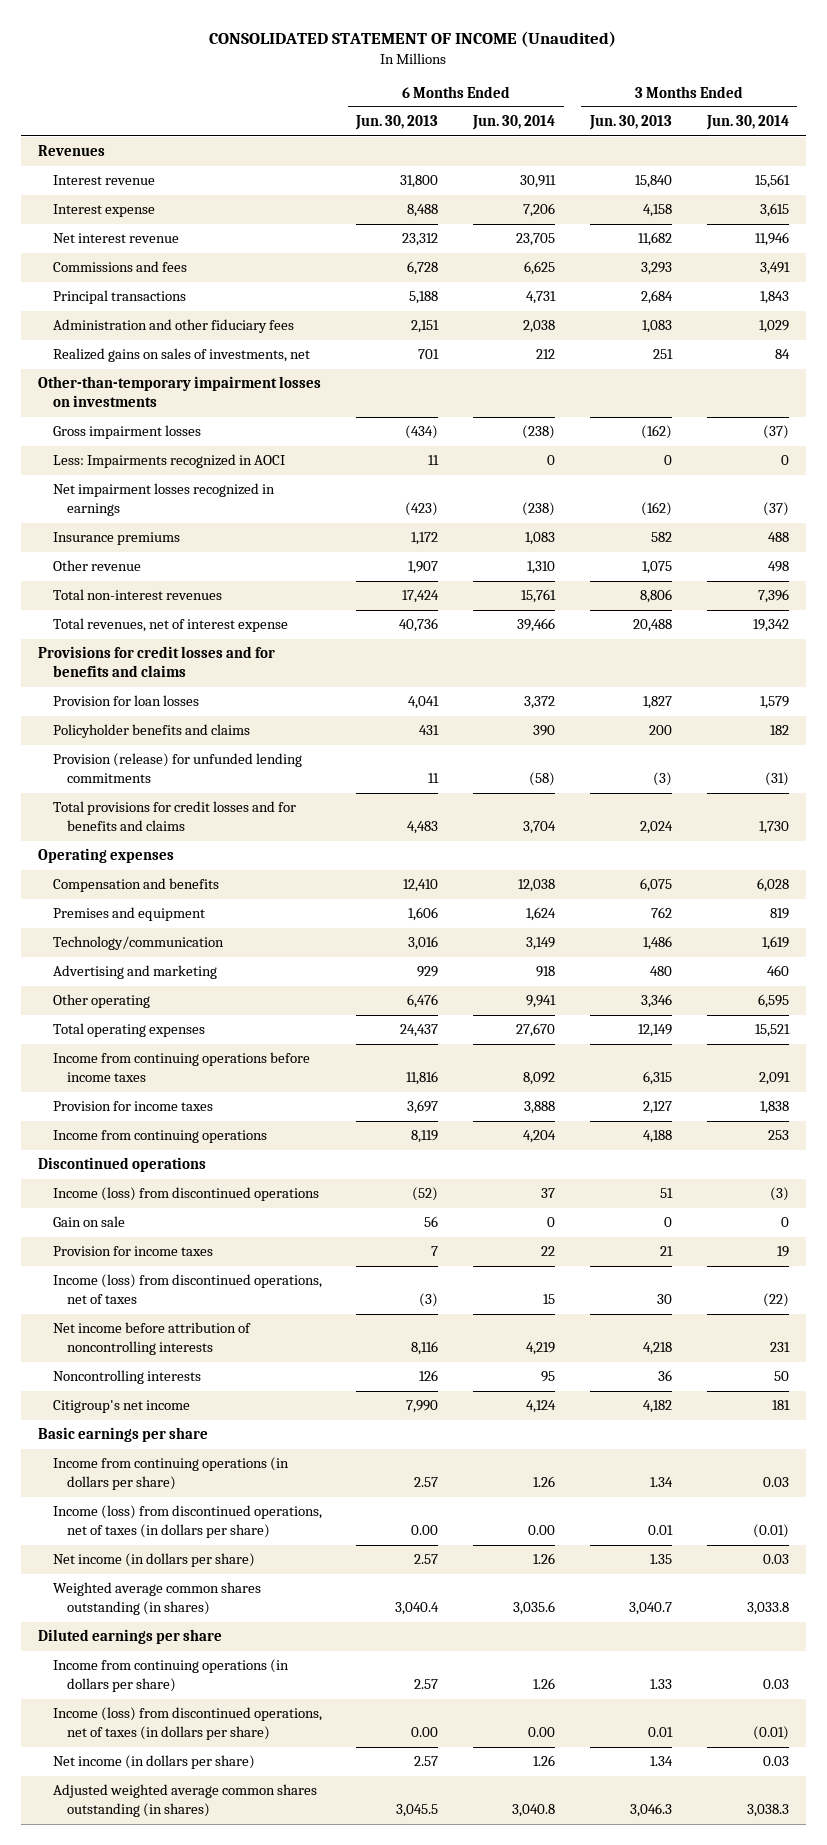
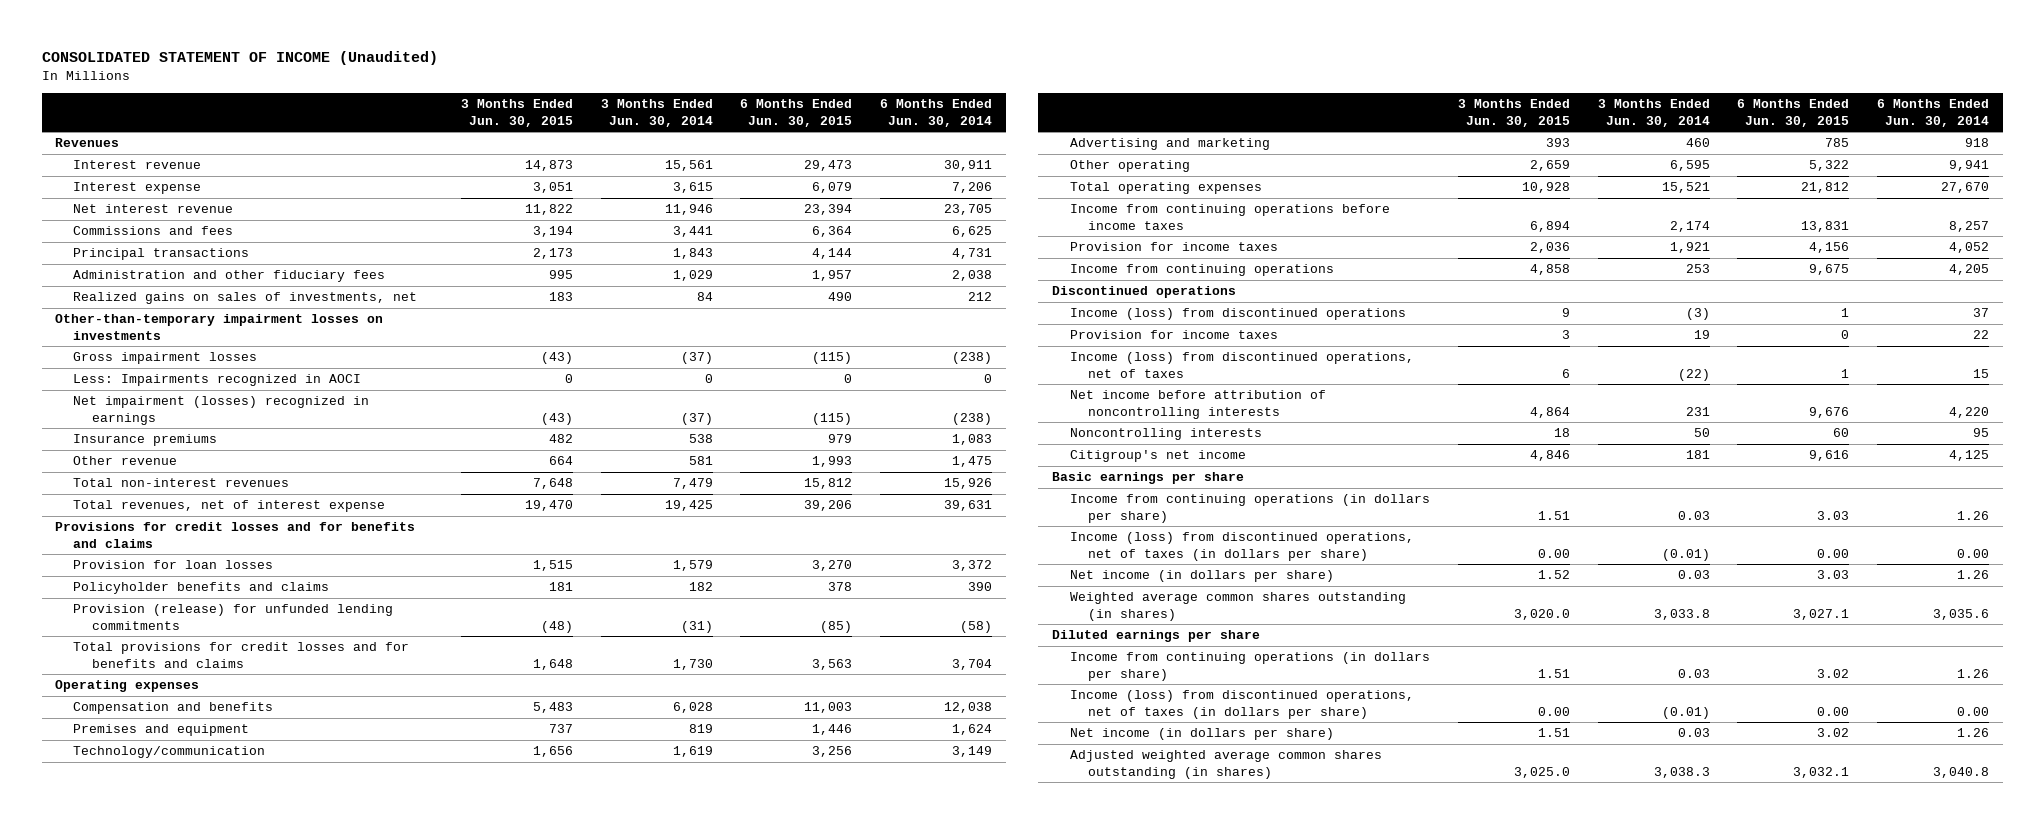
[355,115,439,131] Jun. 30, 2013 -> none
[588,115,672,131] Jun. 30, 2013 -> none
none -> [461,98,574,127] 3 Months Ended Jun. 30, 2015
none -> [740,98,853,127] 6 Months Ended Jun. 30, 2015
[759,262,790,276] 3,491 -> [672,226,713,238] 3,441
[52,483,275,517] Net impairment losses recognized in earnings -> [73,396,370,425] Net impairment (losses) recognized in earnings
[767,532,789,543] 488 -> [688,434,713,444] 538
[527,561,556,575] 1,310 -> [951,456,992,468] 1,475
[767,561,789,573] 498 -> [688,456,713,466] 581
[521,589,557,604] 15,761 -> [943,478,992,490] 15,926
[757,589,789,604] 7,396 -> [672,478,713,490] 7,479
[517,618,556,633] 39,466 -> [943,500,992,512] 39,631
[752,619,789,633] 19,342 -> [664,500,713,512] 19,425
[523,1072,556,1086] 8,092 -> [1948,220,1989,232] 8,257
[758,1072,790,1086] 2,091 -> [1669,220,1710,232] 2,174
[524,1101,556,1115] 3,888 -> [1948,242,1989,254] 4,052
[759,1101,789,1115] 1,838 -> [1669,242,1710,254] 1,921
[523,1130,557,1144] 4,204 -> [1948,264,1989,276] 4,205
[52,1216,125,1228] Gain on sale -> none
[526,1342,556,1356] 4,219 -> [1948,406,1989,418] 4,220
[526,1400,557,1414] 4,124 -> [1948,450,1989,462] 4,125

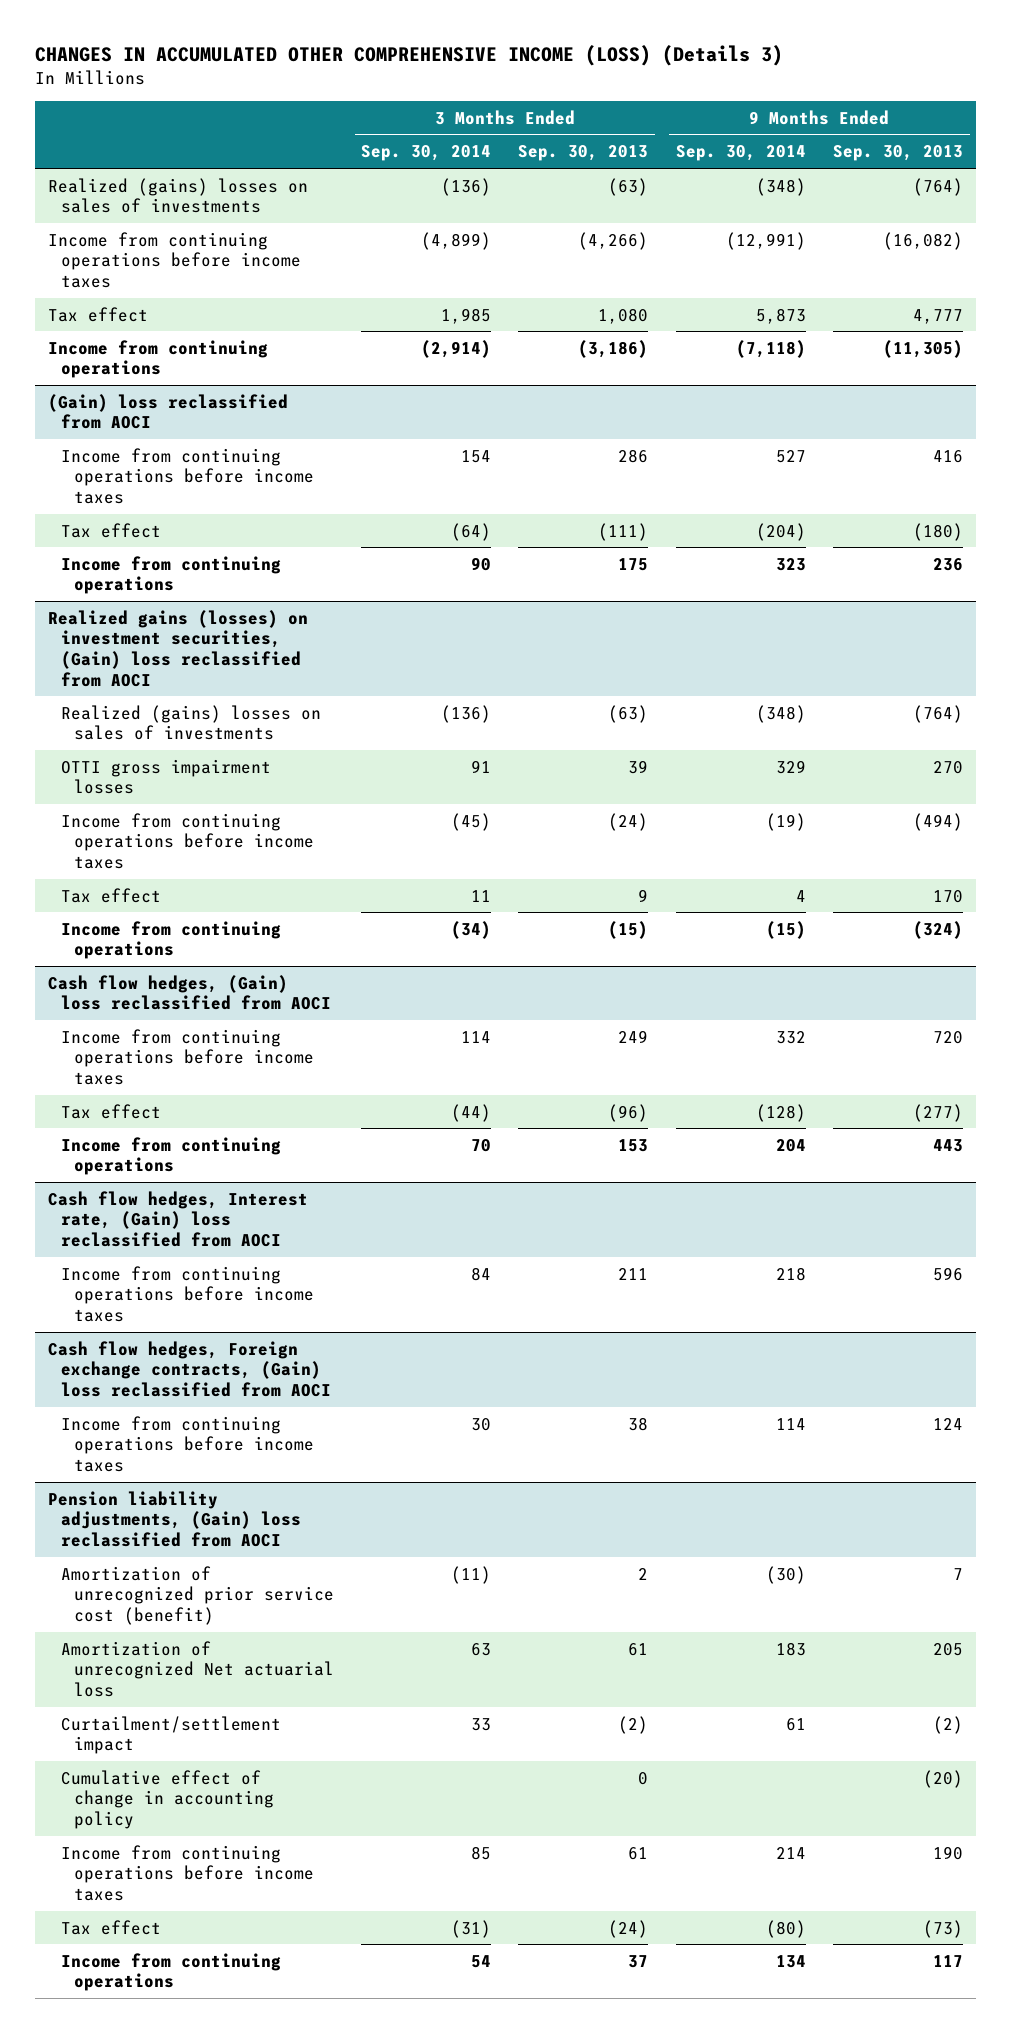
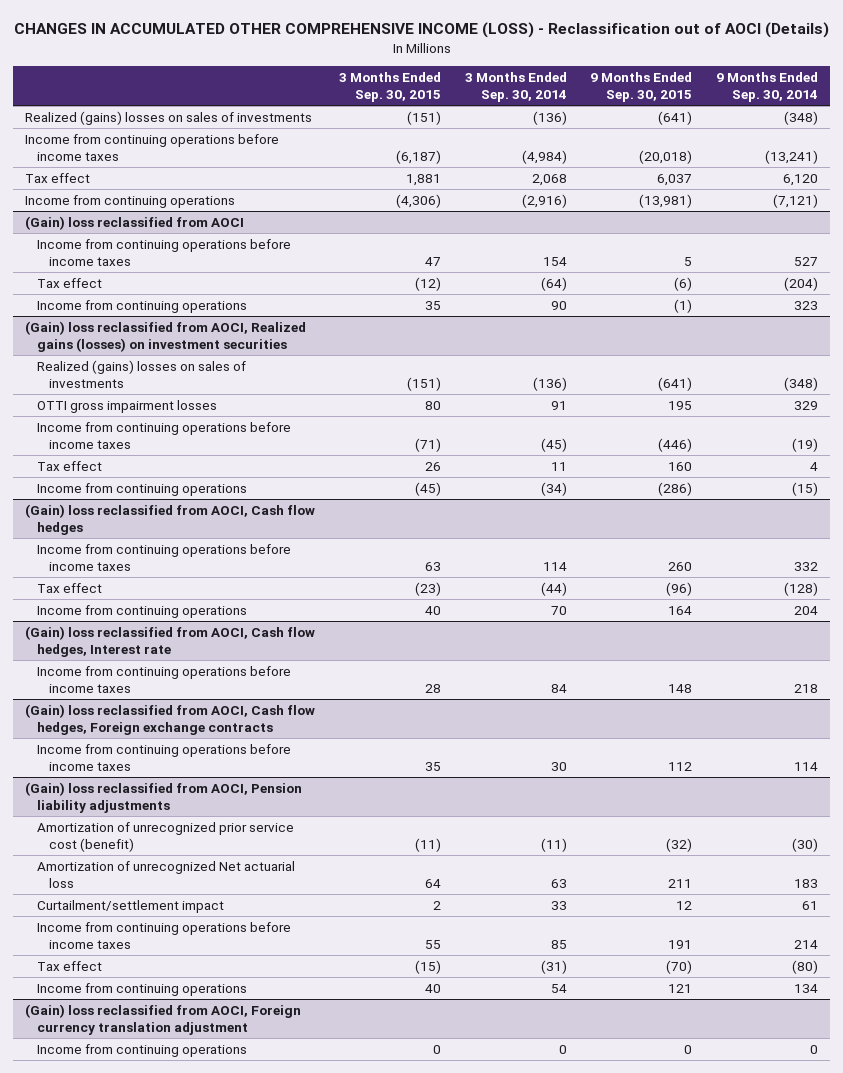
[34,45,783,67] CHANGES IN ACCUMULATED OTHER COMPREHENSIVE INCOME (LOSS) (Details 3) -> [13,22,829,39] CHANGES IN ACCUMULATED OTHER COMPREHENSIVE INCOME (LOSS) - Reclassification out of AOCI (Details)
[518,145,649,162] Sep. 30, 2013 -> none
[832,145,963,162] Sep. 30, 2013 -> none
none -> [338,71,441,102] 3 Months Ended Sep. 30, 2015
none -> [590,71,693,102] 9 Months Ended Sep. 30, 2015
[421,231,492,250] (4,899) -> [521,149,567,164] (4,984)
[725,231,806,250] (12,991) -> [765,149,819,164] (13,241)
[441,307,492,324] 1,985 -> [531,173,567,186] 2,068
[755,307,806,324] 5,873 -> [783,173,819,186] 6,120
[421,339,492,358] (2,914) -> [521,193,567,208] (2,916)
[735,339,806,358] (7,118) -> [773,193,819,208] (7,121)
[48,609,309,687] Realized gains (losses) on investment securities, (Gain) loss reclassified from AOCI -> [25,320,307,352] (Gain) loss reclassified from AOCI, Realized gains (losses) on investment securities
[48,974,332,1011] Cash flow hedges, (Gain) loss reclassified from AOCI -> [25,503,316,535] (Gain) loss reclassified from AOCI, Cash flow hedges
[48,1190,309,1247] Cash flow hedges, Interest rate, (Gain) loss reclassified from AOCI -> [25,625,316,657] (Gain) loss reclassified from AOCI, Cash flow hedges, Interest rate
[48,1340,332,1397] Cash flow hedges, Foreign exchange contracts, (Gain) loss reclassified from AOCI -> [25,703,316,735] (Gain) loss reclassified from AOCI, Cash flow hedges, Foreign exchange contracts
[48,1490,302,1547] Pension liability adjustments, (Gain) loss reclassified from AOCI -> [25,781,303,813] (Gain) loss reclassified from AOCI, Pension liability adjustments
[61,1769,275,1829] Cumulative effect of change in accounting policy -> none
none -> [25,1003,302,1035] (Gain) loss reclassified from AOCI, Foreign currency translation adjustment
none -> [36,1043,247,1057] Income from continuing operations

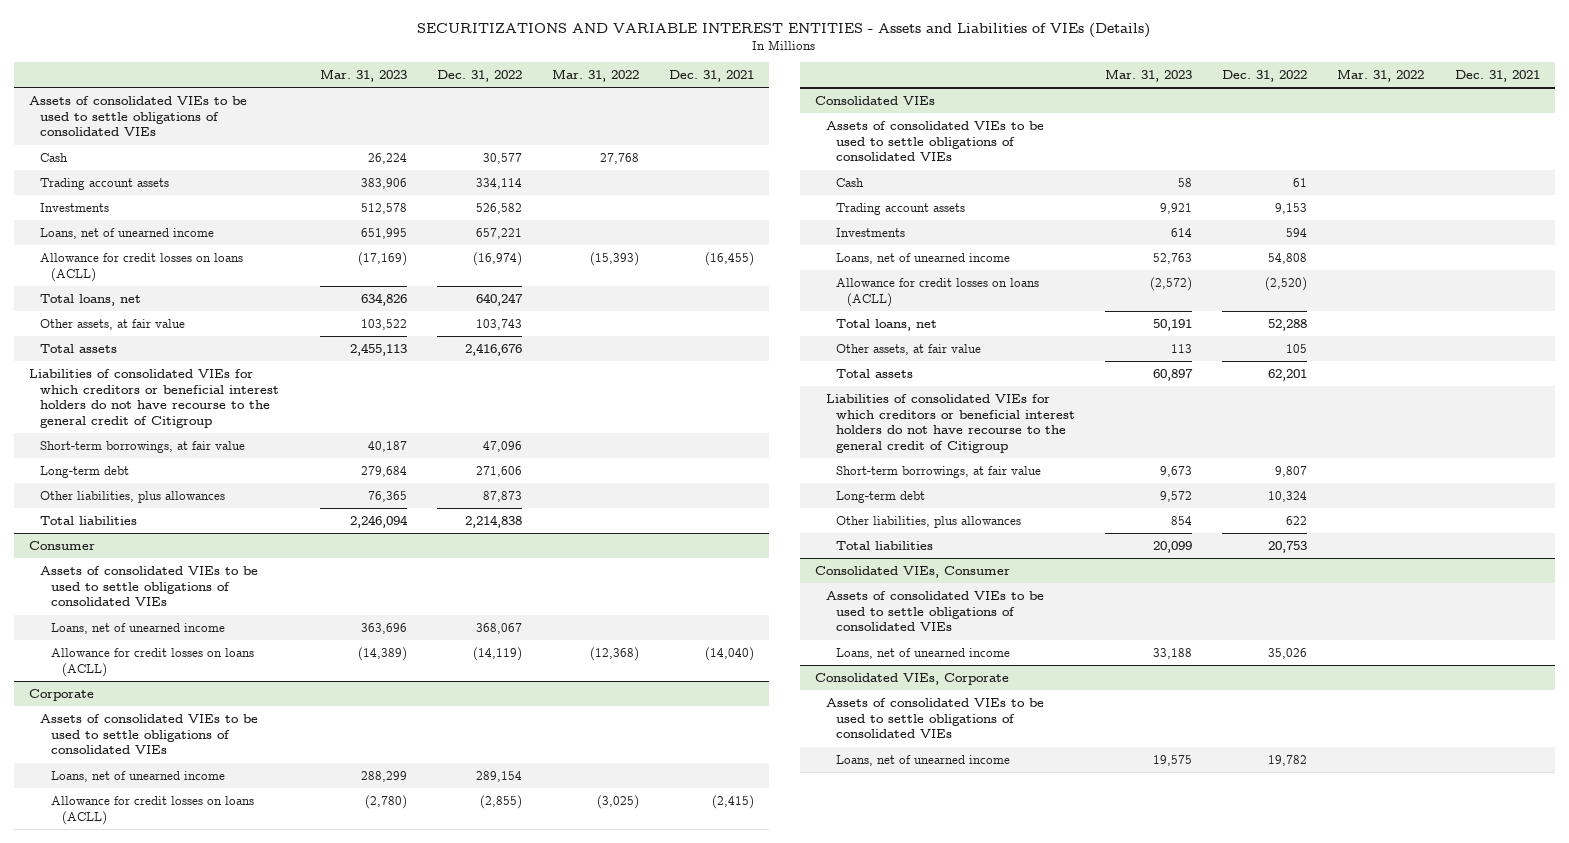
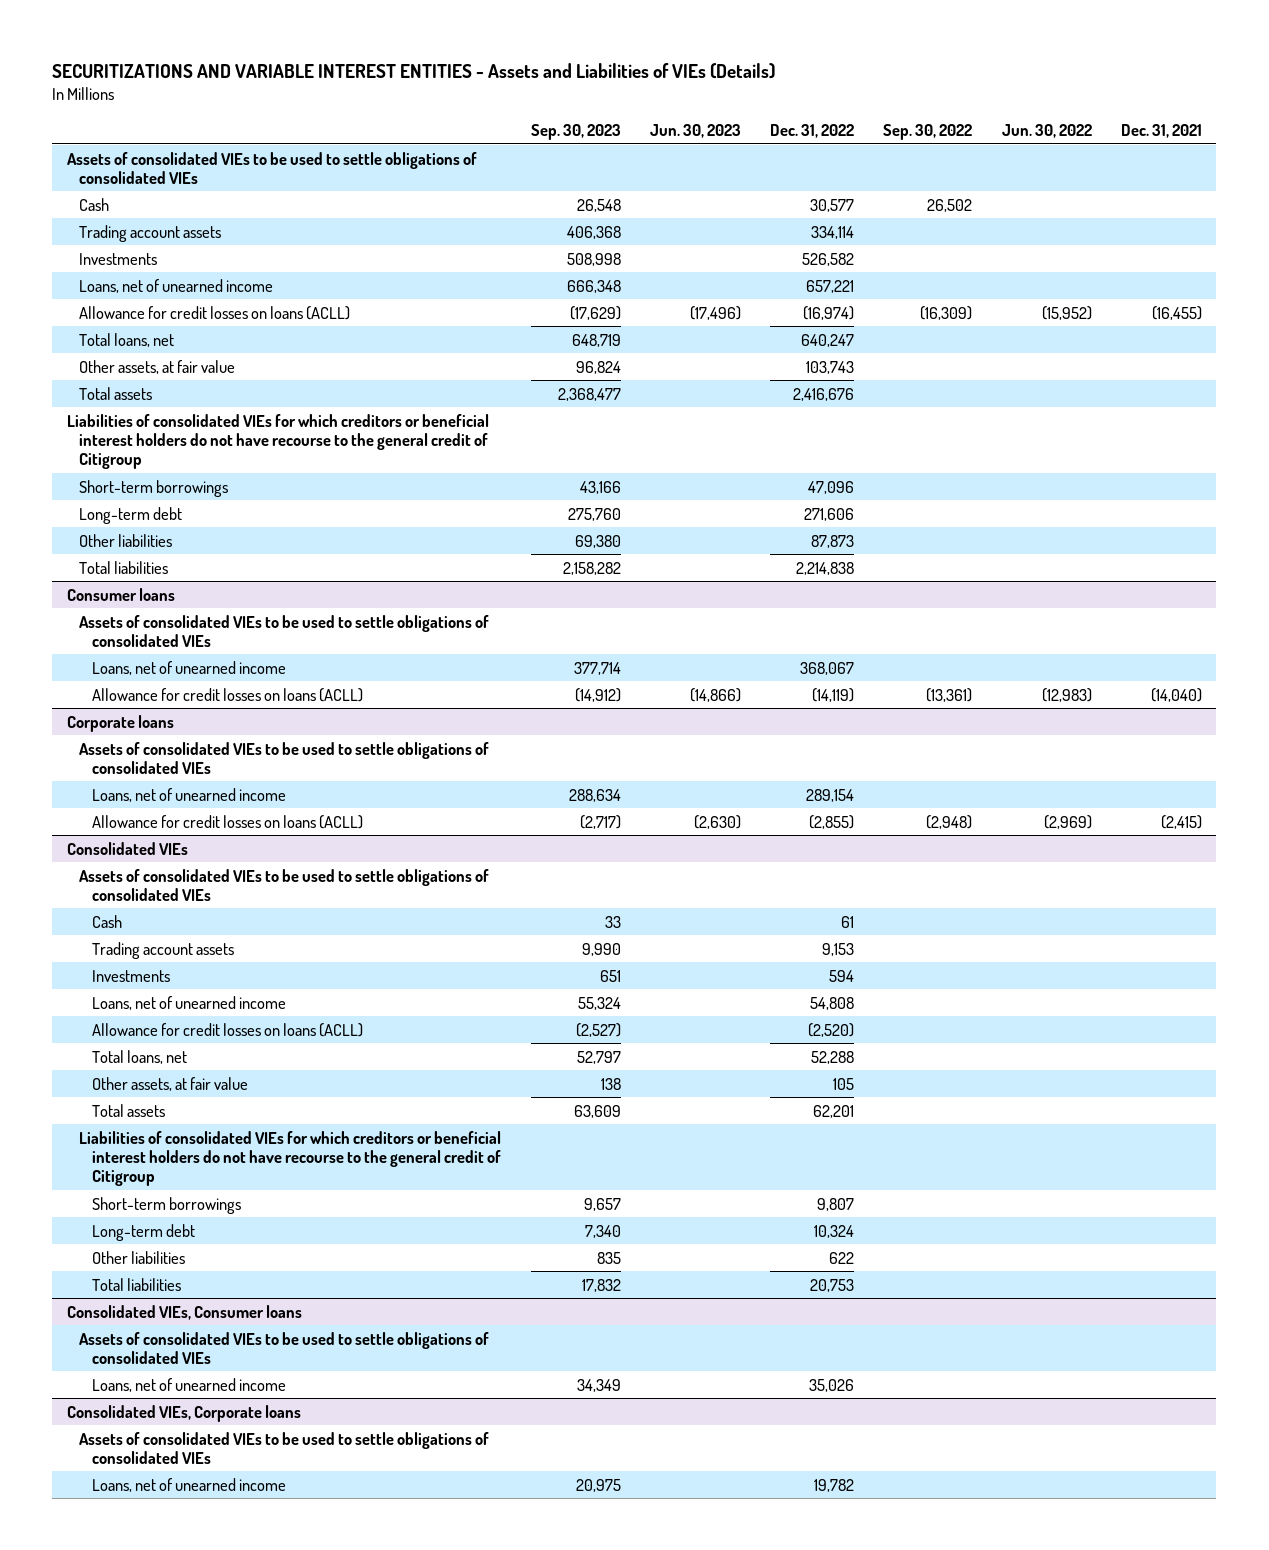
[319,68,407,82] Mar. 31, 2023 -> none
[551,68,639,82] Mar. 31, 2022 -> none
none -> [530,124,621,141] Sep. 30, 2023
none -> [649,124,741,139] Jun. 30, 2023
none -> [883,124,973,141] Sep. 30, 2022
none -> [1001,124,1092,139] Jun. 30, 2022
[40,440,246,453] Short-term borrowings, at fair value -> [79,479,229,497] Short-term borrowings
[40,490,226,503] Other liabilities, plus allowances -> [79,533,173,547] Other liabilities
[29,540,96,550] Consumer -> [67,587,176,601] Consumer loans
[29,688,95,701] Corporate -> [67,714,175,732] Corporate loans
[836,465,1042,478] Short-term borrowings, at fair value -> [91,1196,241,1214] Short-term borrowings
[836,515,1022,528] Other liabilities, plus allowances -> [91,1250,185,1264] Other liabilities
[814,565,1010,578] Consolidated VIEs, Consumer -> [67,1304,303,1320] Consolidated VIEs, Consumer loans
[814,672,1009,685] Consolidated VIEs, Corporate -> [67,1404,302,1422] Consolidated VIEs, Corporate loans

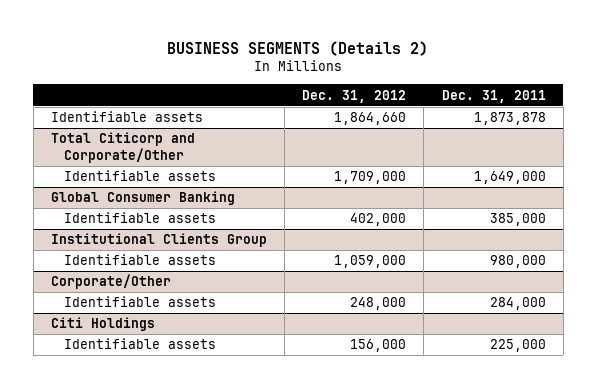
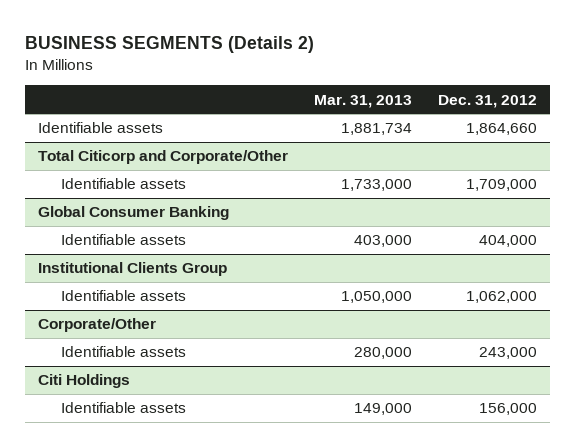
[441,89,546,103] Dec. 31, 2011 -> none
none -> [314,94,413,108] Mar. 31, 2013
[350,213,407,227] 402,000 -> [479,235,538,248] 404,000
[334,255,407,269] 1,059,000 -> [466,291,538,304] 1,062,000
[350,297,407,311] 248,000 -> [479,347,538,360] 243,000

